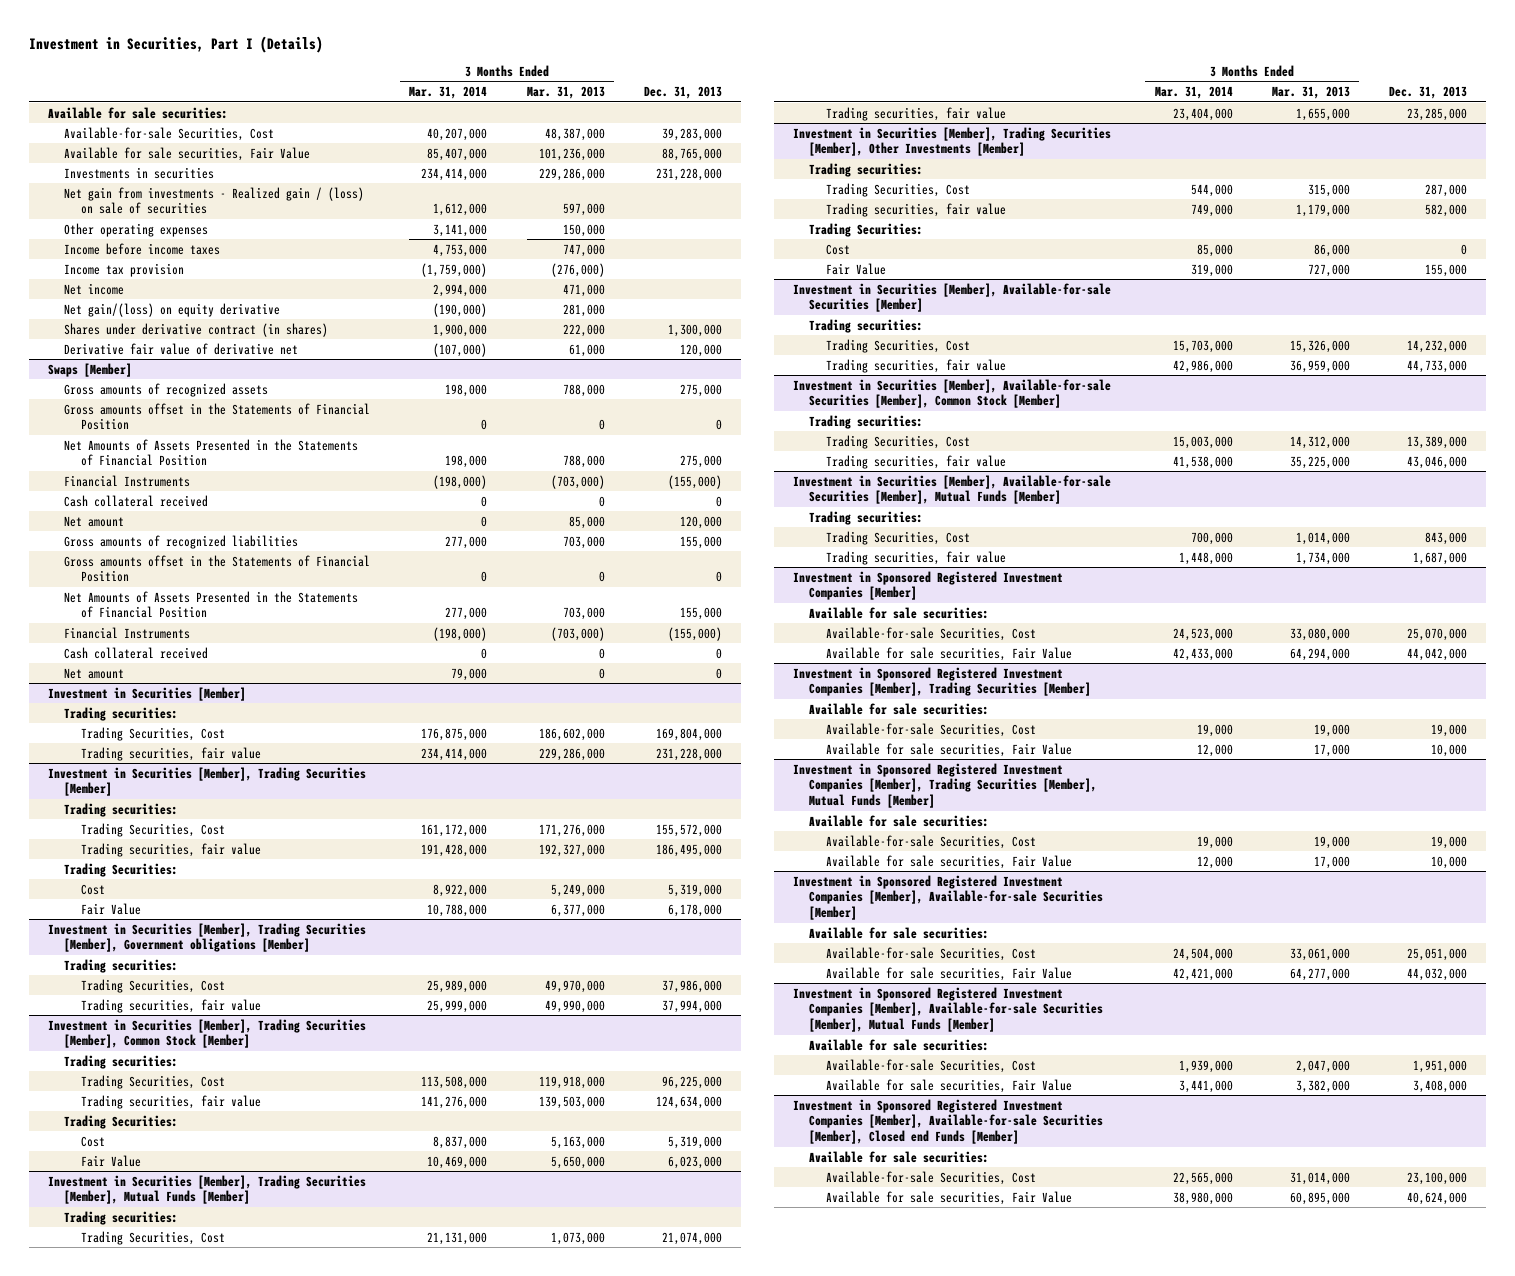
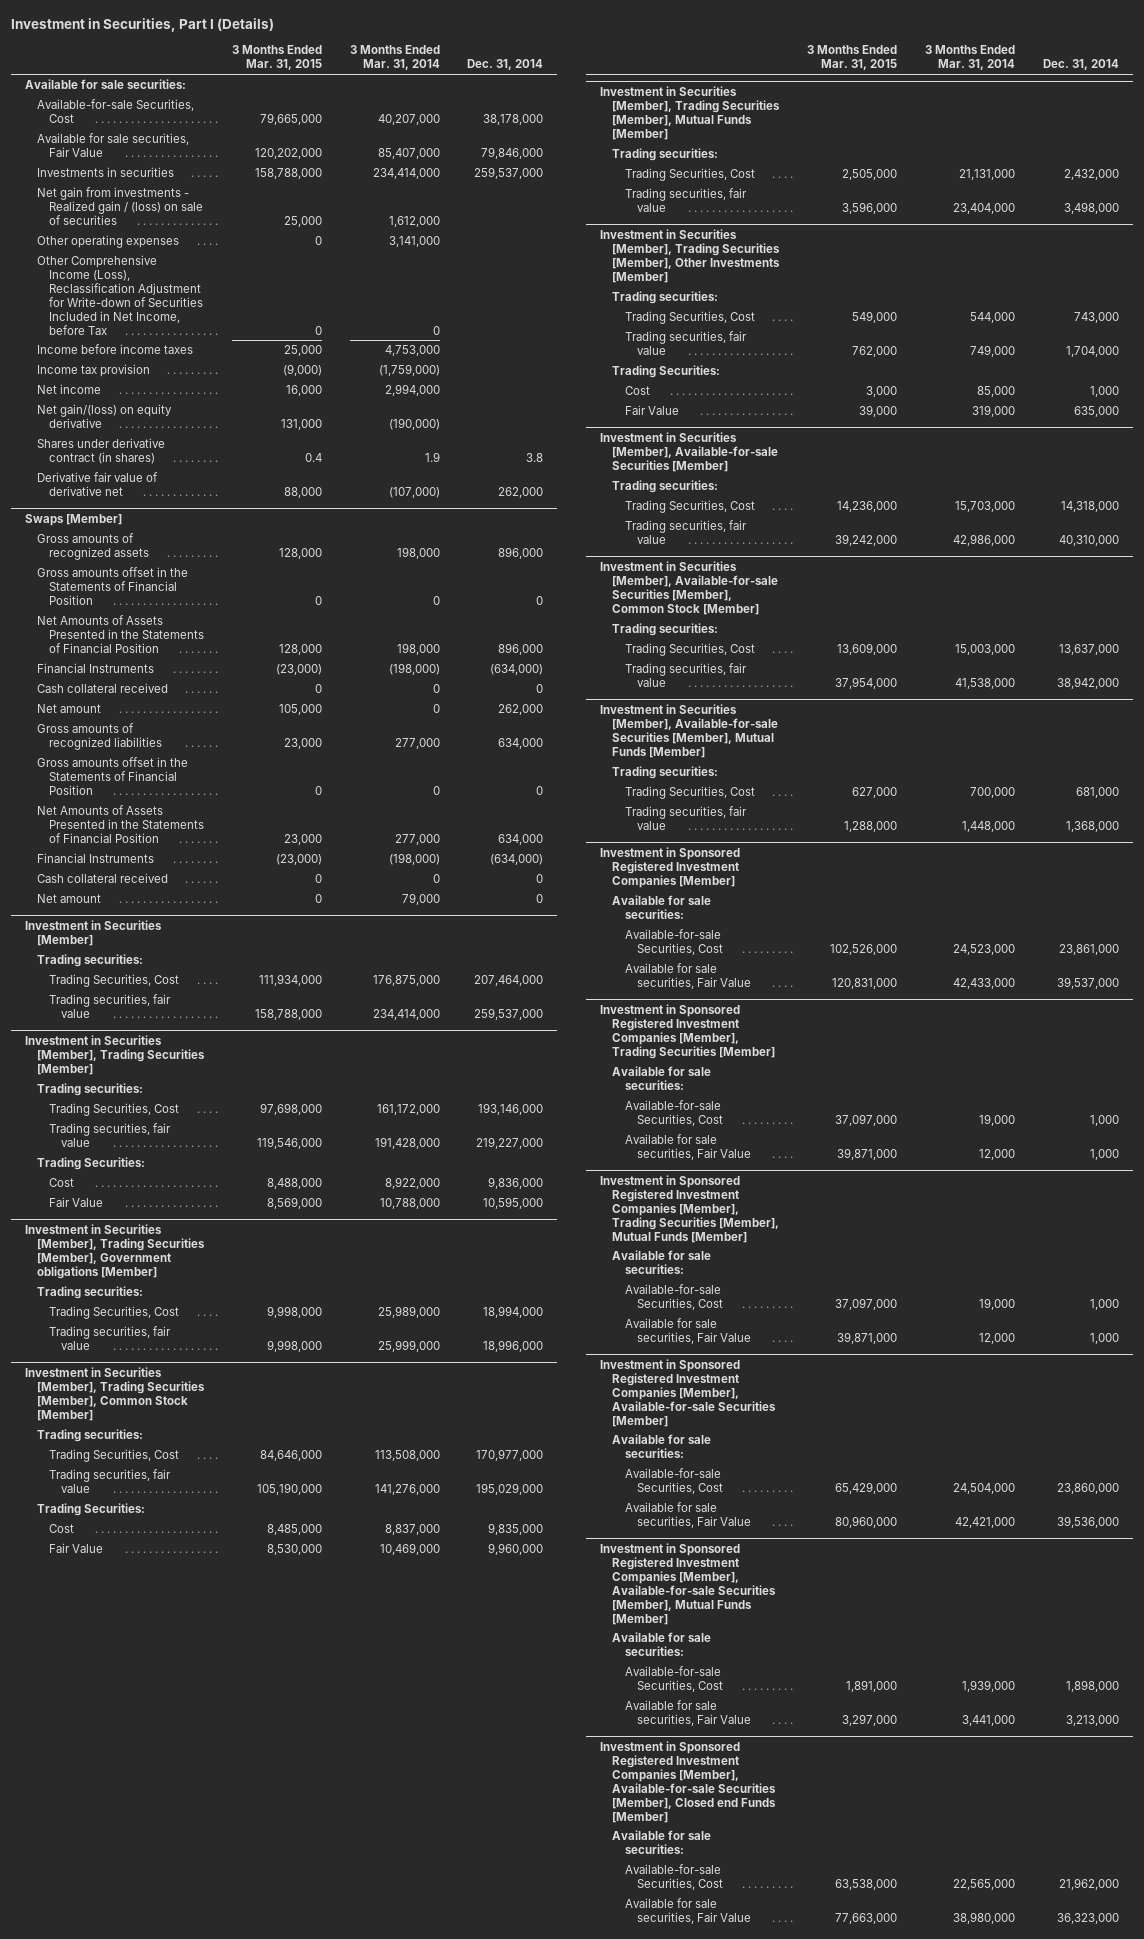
[526,86,605,100] Mar. 31, 2013 -> none
[643,86,722,100] Dec. 31, 2013 -> none
none -> [231,45,322,71] 3 Months Ended Mar. 31, 2015
none -> [467,59,544,71] Dec. 31, 2014
none -> [36,255,204,335] Other Comprehensive Income (Loss), Reclassification Adjustment for Write-down of Securities Included in Net Income, before Tax
[433,323,488,337] 1,900,000 -> [424,452,440,463] 1.9

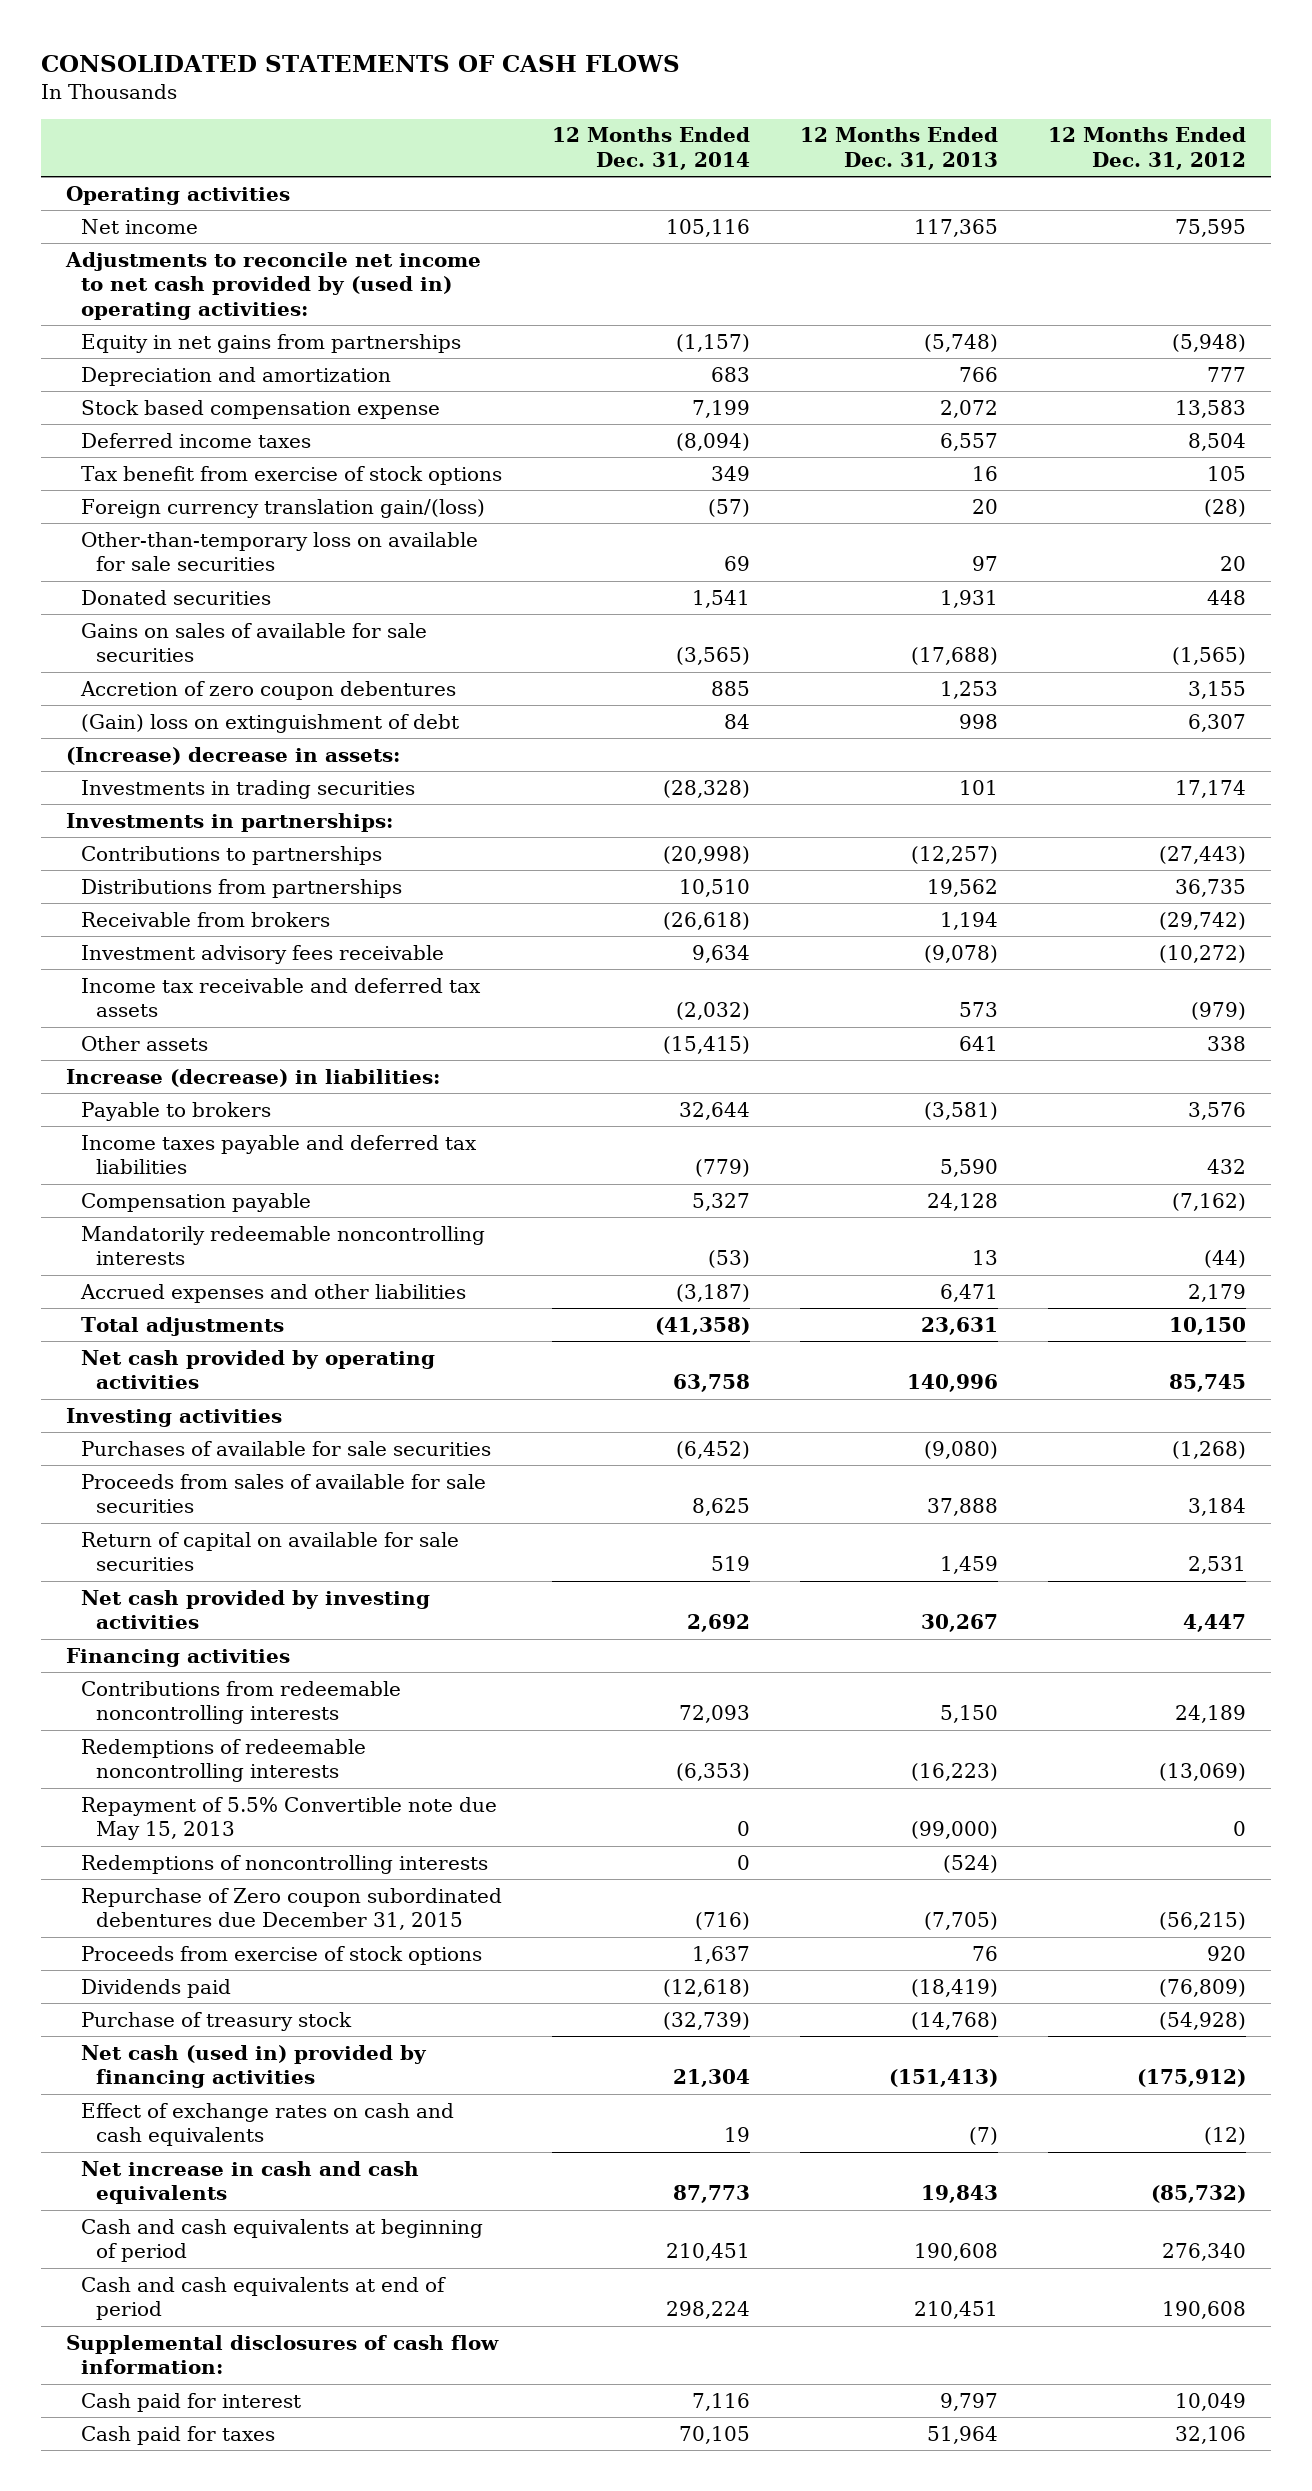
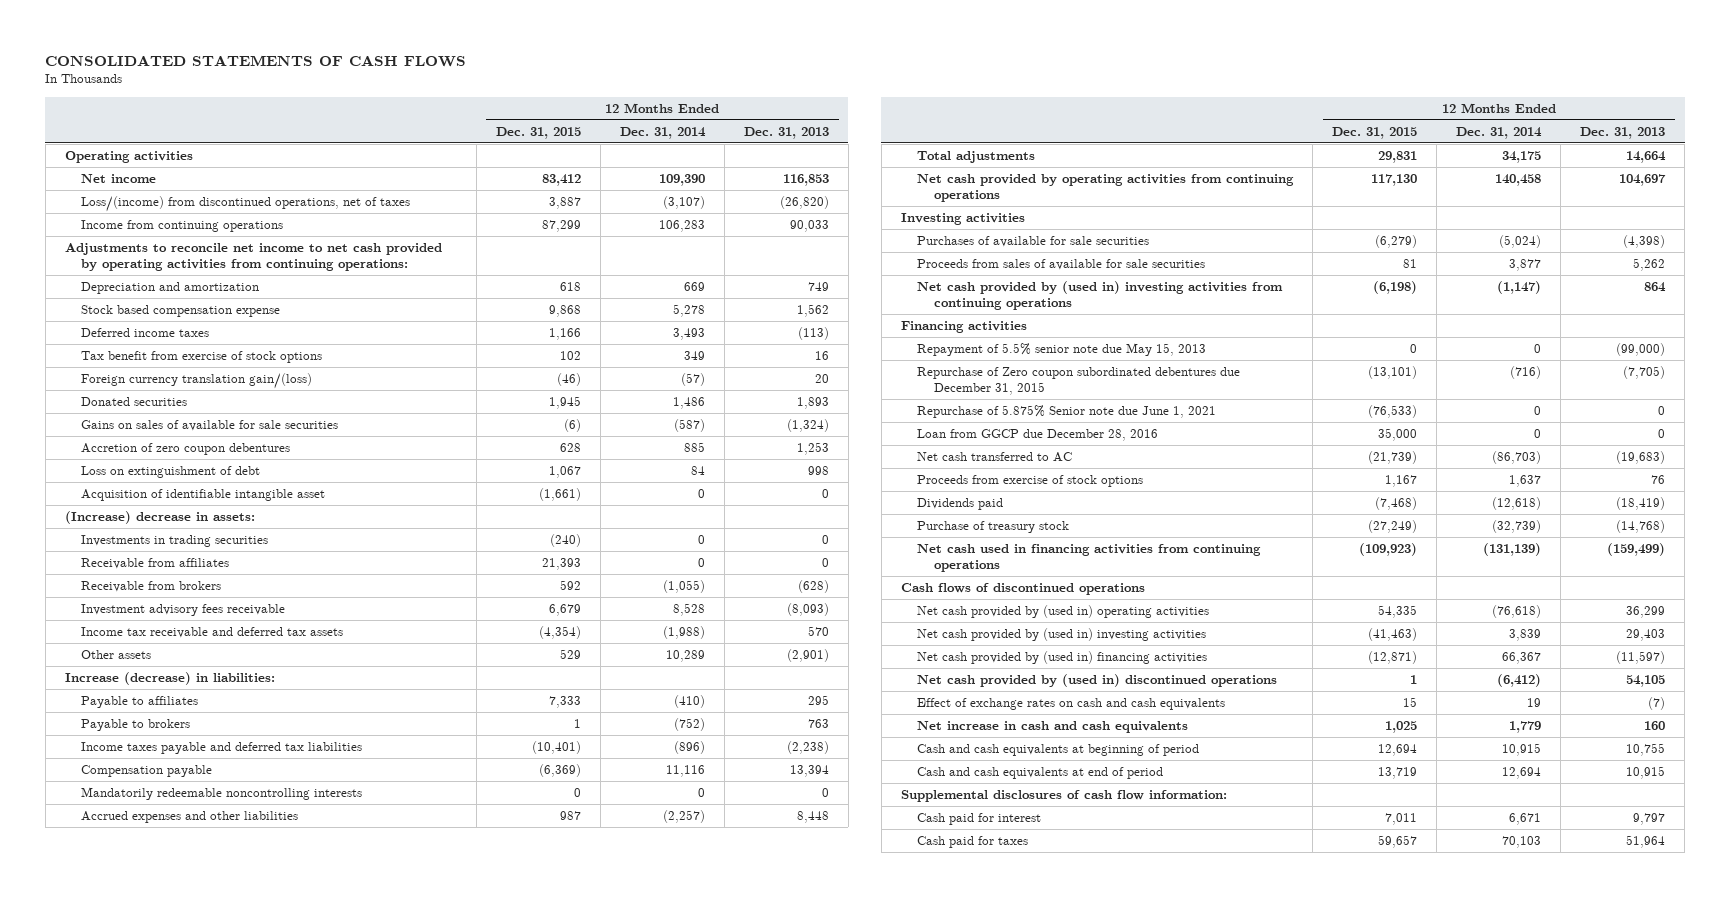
[1048,127,1247,171] 12 Months Ended Dec. 31, 2012 -> none
none -> [495,126,581,139] Dec. 31, 2015
[80,333,461,353] Equity in net gains from partnerships -> none
[665,218,750,237] 105,116 -> [658,174,705,187] 109,390
[914,218,999,237] 117,365 -> [782,174,829,187] 116,853
none -> [80,196,410,213] Loss/(income) from discontinued operations, net of taxes
none -> [80,220,283,233] Income from continuing operations
[64,251,481,320] Adjustments to reconcile net income to net cash provided by (used in) operating activities: -> [64,243,442,271] Adjustments to reconcile net income to net cash provided by operating activities from continuing operations:
[710,366,750,382] 683 -> [683,282,705,292] 669
[959,366,999,382] 766 -> [807,282,829,292] 749
[691,399,750,418] 7,199 -> [672,304,705,318] 5,278
[940,399,999,418] 2,072 -> [796,304,829,318] 1,562
[675,432,750,451] (8,094) -> [672,328,705,341] 3,493
[940,432,999,451] 6,557 -> [797,327,829,341] (113)
[80,531,478,572] Other-than-temporary loss on available for sale securities -> none
[691,589,750,608] 1,541 -> [672,397,705,410] 1,486
[940,589,999,608] 1,931 -> [796,397,829,410] 1,893
[675,647,750,666] (3,565) -> [673,419,705,433] (587)
[911,647,999,666] (17,688) -> [786,419,829,433] (1,324)
[80,713,459,733] (Gain) loss on extinguishment of debt -> [80,466,260,479] Loss on extinguishment of debt
none -> [80,489,325,502] Acquisition of identifiable intangible asset
[65,812,393,832] Investments in partnerships: -> none
[80,845,382,865] Contributions to partnerships -> none
[80,878,402,898] Distributions from partnerships -> none
[662,779,750,798] (28,328) -> [697,535,705,545] 0
[959,779,999,795] 101 -> [821,535,829,545] 0
none -> [80,558,229,570] Receivable from affiliates
[662,911,750,930] (26,618) -> [662,580,705,594] (1,055)
[940,911,999,930] 1,194 -> [797,580,829,594] (628)
[691,944,750,963] 9,634 -> [672,603,705,617] 8,528
[924,944,999,963] (9,078) -> [786,603,829,617] (8,093)
[675,1002,750,1021] (2,032) -> [662,626,705,640] (1,988)
[959,1002,999,1018] 573 -> [807,626,829,637] 570
[662,1035,750,1054] (15,415) -> [665,650,705,663] 10,289
[959,1035,999,1051] 641 -> [786,649,829,663] (2,901)
none -> [80,696,198,709] Payable to affiliates
[678,1101,750,1120] 32,644 -> [673,718,705,732] (752)
[924,1101,999,1120] (3,581) -> [807,719,829,729] 763
[694,1159,750,1178] (779) -> [673,741,705,755] (896)
[940,1159,999,1178] 5,590 -> [786,741,829,755] (2,238)
[691,1192,750,1211] 5,327 -> [665,765,705,778] 11,116
[927,1192,999,1211] 24,128 -> [789,765,829,778] 13,394
[707,1250,750,1269] (53) -> [697,788,705,798] 0
[972,1250,999,1266] 13 -> [821,788,829,798] 0
[675,1283,750,1302] (3,187) -> [662,810,705,824] (2,257)
[940,1283,999,1302] 6,471 -> [796,811,829,824] 8,448
[654,1316,750,1335] (41,358) -> [1502,151,1542,164] 34,175
[921,1316,999,1335] 23,631 -> [1626,151,1667,164] 14,664
[80,1349,435,1390] Net cash provided by operating activities -> [917,174,1295,202] Net cash provided by operating activities from continuing operations
[672,1374,750,1393] 63,758 -> [1495,174,1542,187] 140,458
[907,1374,999,1393] 140,996 -> [1619,174,1667,187] 104,697
[80,1531,459,1572] Return of capital on available for sale securities -> none
[675,1440,750,1459] (6,452) -> [1499,235,1542,249] (5,024)
[924,1440,999,1459] (9,080) -> [1623,235,1666,249] (4,398)
[691,1498,750,1517] 8,625 -> [1509,259,1542,272] 3,877
[927,1498,999,1517] 37,888 -> [1633,258,1666,272] 5,262
[80,1589,430,1630] Net cash provided by investing activities -> [917,281,1284,310] Net cash provided by (used in) investing activities from continuing operations
[686,1614,750,1633] 2,692 -> [1497,281,1542,295] (1,147)
[921,1614,999,1633] 30,267 -> [1644,282,1667,293] 864
[80,1680,401,1725] Contributions from redeemable noncontrolling interests -> none
[80,1738,366,1783] Redemptions of redeemable noncontrolling interests -> none
[80,1854,488,1874] Redemptions of noncontrolling interests -> none
[80,1796,497,1841] Repayment of 5.5% Convertible note due May 15, 2013 -> [917,343,1207,357] Repayment of 5.5% senior note due May 15, 2013
none -> [917,405,1217,419] Repurchase of 5.875% Senior note due June 1, 2021
none -> [917,429,1159,442] Loan from GGCP due December 28, 2016
none -> [917,452,1073,463] Net cash transferred to AC
[80,2044,427,2089] Net cash (used in) provided by financing activities -> [917,544,1262,572] Net cash used in financing activities from continuing operations
[672,2069,750,2088] 21,304 -> [1483,543,1542,557] (131,139)
[889,2069,999,2088] (151,413) -> [1607,543,1666,557] (159,499)
none -> [900,583,1145,596] Cash flows of discontinued operations
none -> [917,605,1210,619] Net cash provided by (used in) operating activities
none -> [917,628,1207,642] Net cash provided by (used in) investing activities
none -> [917,651,1208,665] Net cash provided by (used in) financing activities
none -> [917,674,1278,688] Net cash provided by (used in) discontinued operations
[672,2185,750,2204] 87,773 -> [1509,721,1542,734] 1,779
[921,2185,999,2204] 19,843 -> [1644,721,1666,731] 160
[665,2243,750,2262] 210,451 -> [1502,743,1542,757] 10,915
[914,2243,999,2262] 190,608 -> [1626,743,1666,757] 10,755
[665,2301,750,2320] 298,224 -> [1502,767,1542,780] 12,694
[914,2301,999,2320] 210,451 -> [1626,766,1666,780] 10,915
[691,2392,750,2411] 7,116 -> [1509,813,1542,826] 6,671
[678,2425,750,2444] 70,105 -> [1502,836,1542,849] 70,103

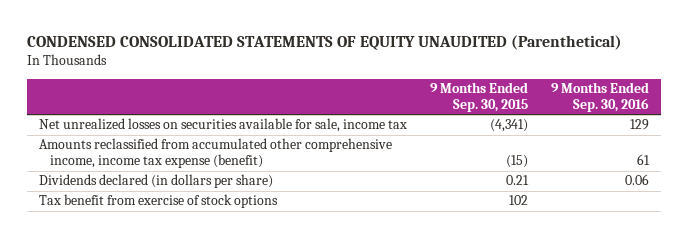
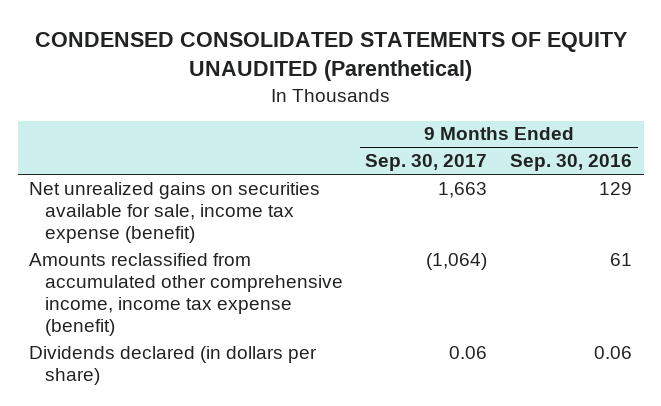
[429,81,528,112] 9 Months Ended Sep. 30, 2015 -> none
none -> [365,154,488,172] Sep. 30, 2017
[38,118,407,133] Net unrealized losses on securities available for sale, income tax -> [28,181,320,244] Net unrealized gains on securities available for sale, income tax expense (benefit)
[38,194,278,209] Tax benefit from exercise of stock options -> none

